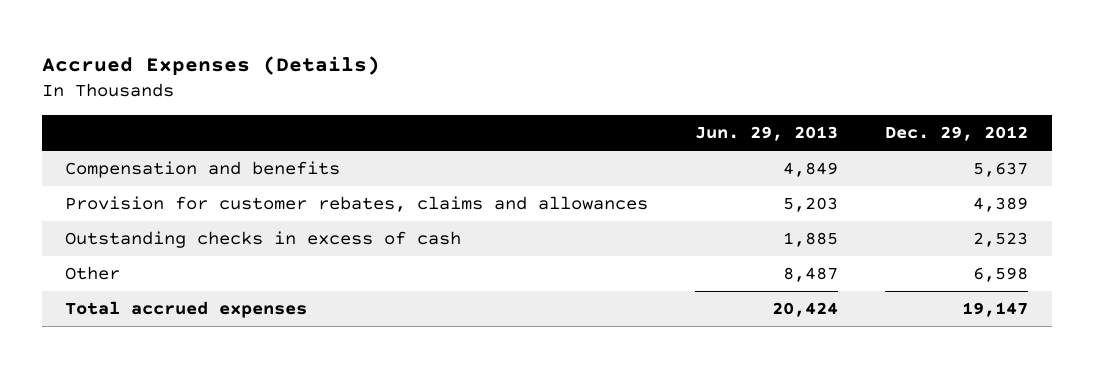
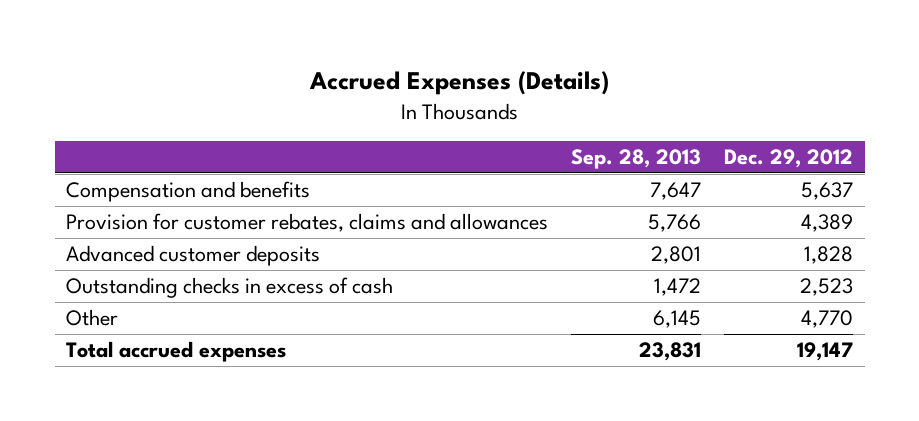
[695,125,839,141] Jun. 29, 2013 -> none
none -> [571,149,702,170] Sep. 28, 2013
none -> [66,245,321,267] Advanced customer deposits
[973,267,1029,283] 6,598 -> [801,310,854,329] 4,770

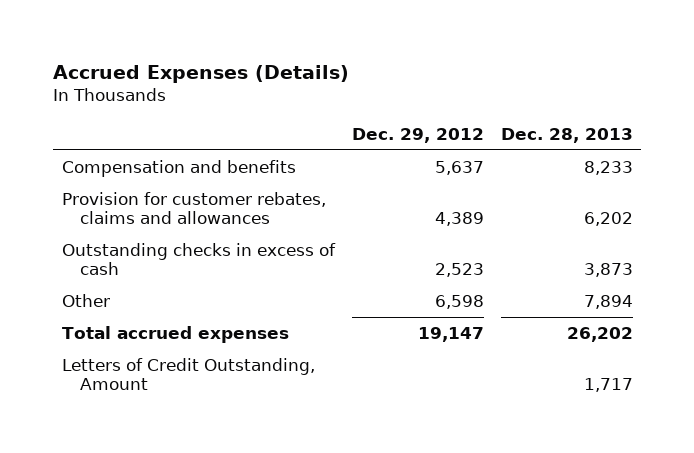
[571,149,702,170] Sep. 28, 2013 -> none
none -> [500,128,633,144] Dec. 28, 2013
[66,245,321,267] Advanced customer deposits -> none
[801,310,854,329] 4,770 -> [434,295,484,310] 6,598
none -> [61,358,315,391] Letters of Credit Outstanding, Amount

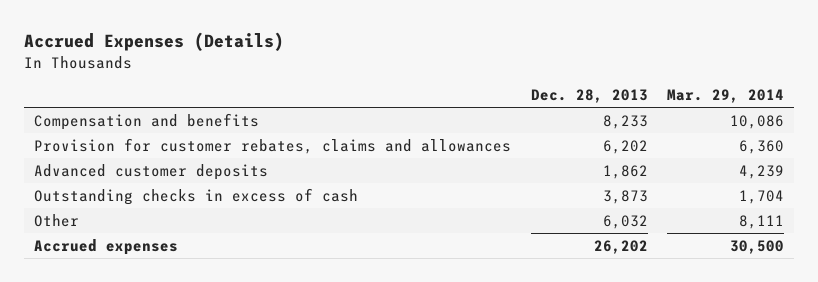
[351,128,484,144] Dec. 29, 2012 -> none
none -> [667,89,785,104] Mar. 29, 2014
none -> [33,163,268,180] Advanced customer deposits
[61,358,315,391] Letters of Credit Outstanding, Amount -> none
[583,295,633,310] 7,894 -> [602,214,648,229] 6,032
[61,326,289,344] Total accrued expenses -> [33,238,178,255] Accrued expenses

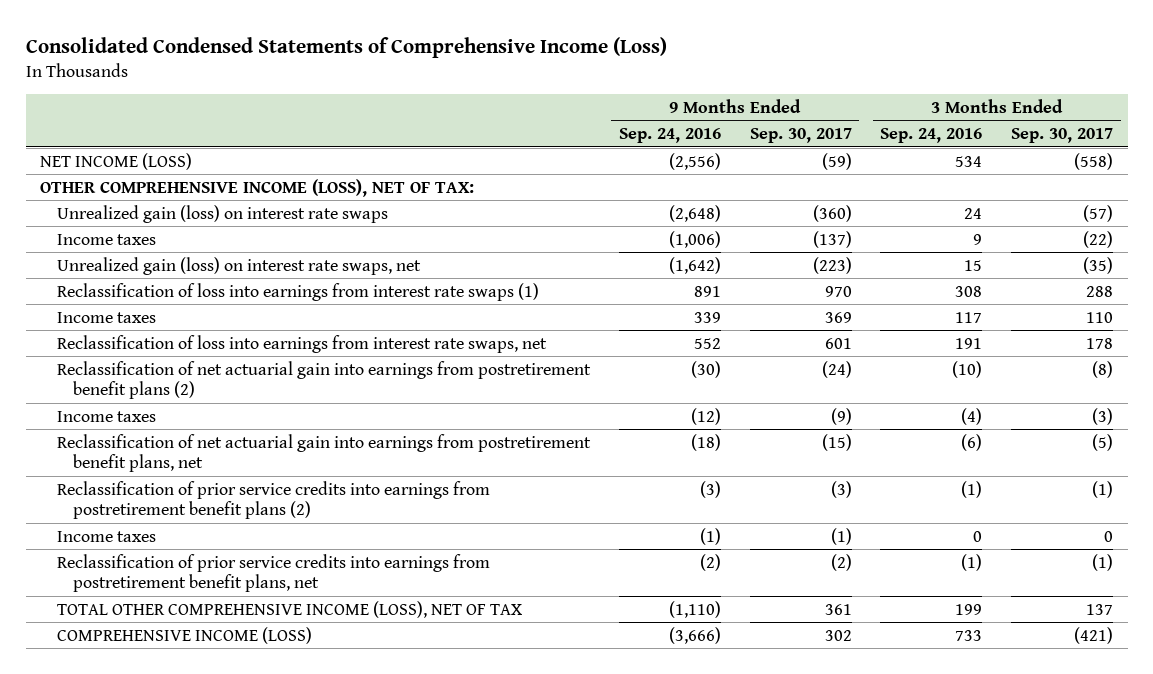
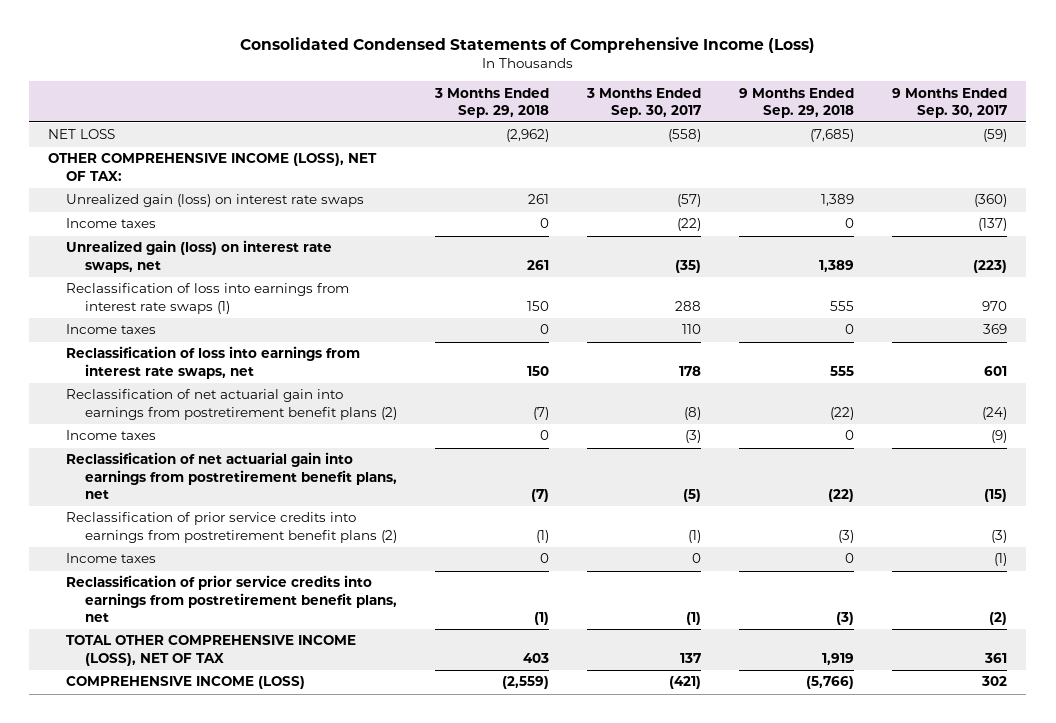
[618,128,721,144] Sep. 24, 2016 -> none
[880,128,983,144] Sep. 24, 2016 -> none
none -> [433,87,549,118] 3 Months Ended Sep. 29, 2018
none -> [738,87,854,118] 9 Months Ended Sep. 29, 2018
[39,152,192,170] NET INCOME (LOSS) -> [48,129,116,140] NET LOSS

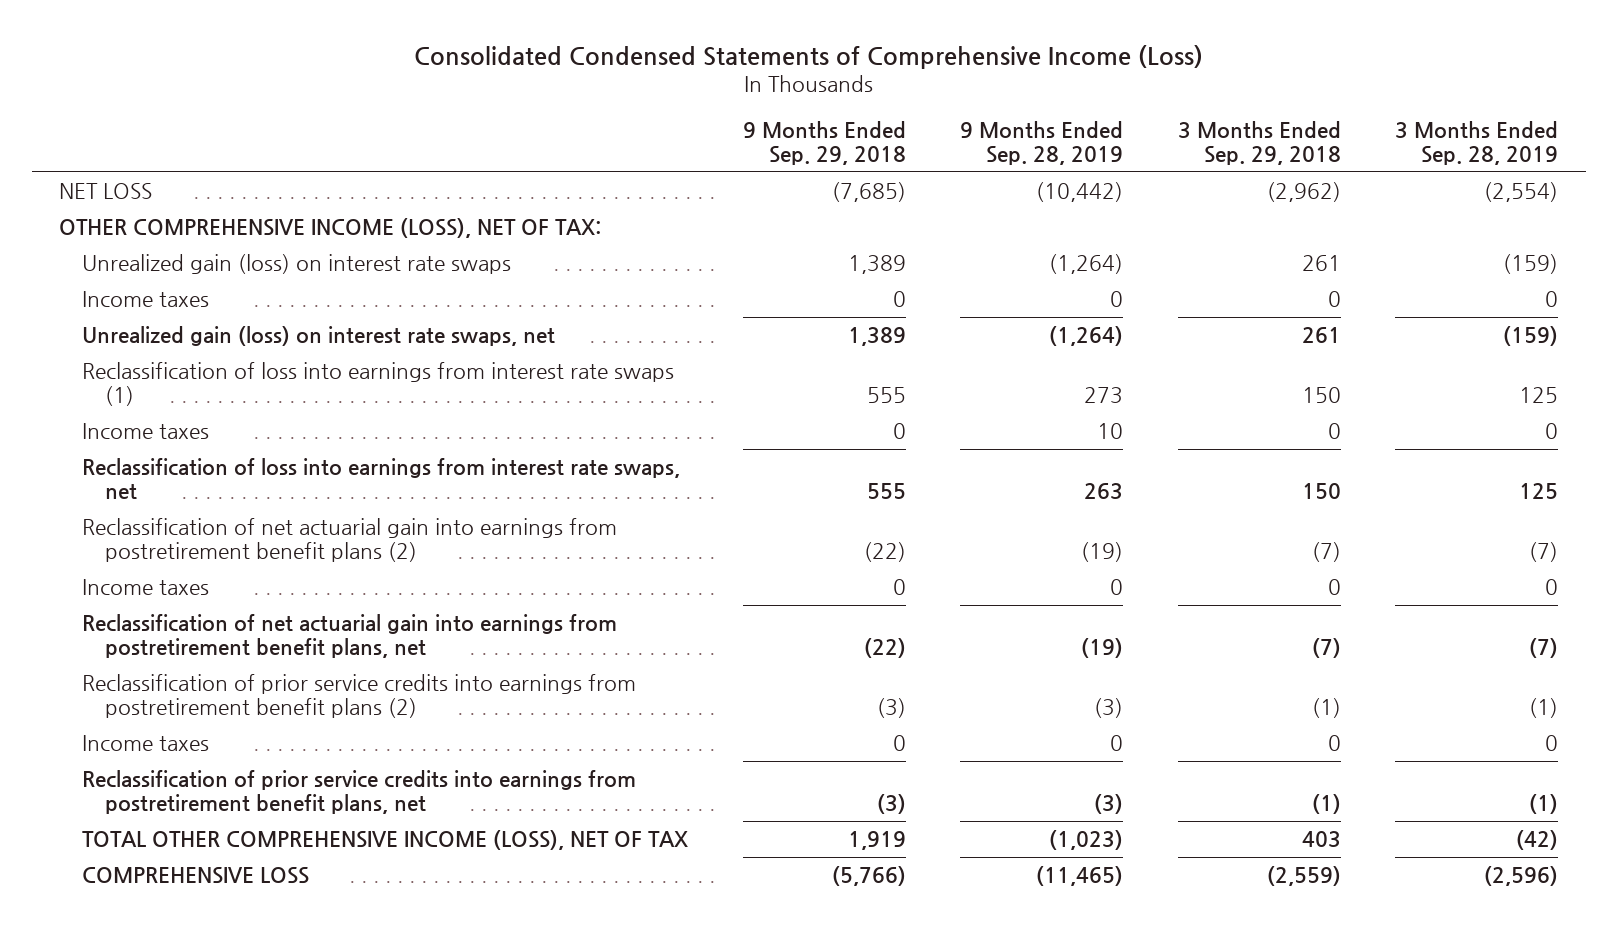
[585,87,701,118] 3 Months Ended Sep. 30, 2017 -> none
[892,87,1008,118] 9 Months Ended Sep. 30, 2017 -> none
none -> [960,121,1124,165] 9 Months Ended Sep. 28, 2019
none -> [1395,121,1559,165] 3 Months Ended Sep. 28, 2019
[66,676,306,690] COMPREHENSIVE INCOME (LOSS) -> [82,867,310,885] COMPREHENSIVE LOSS

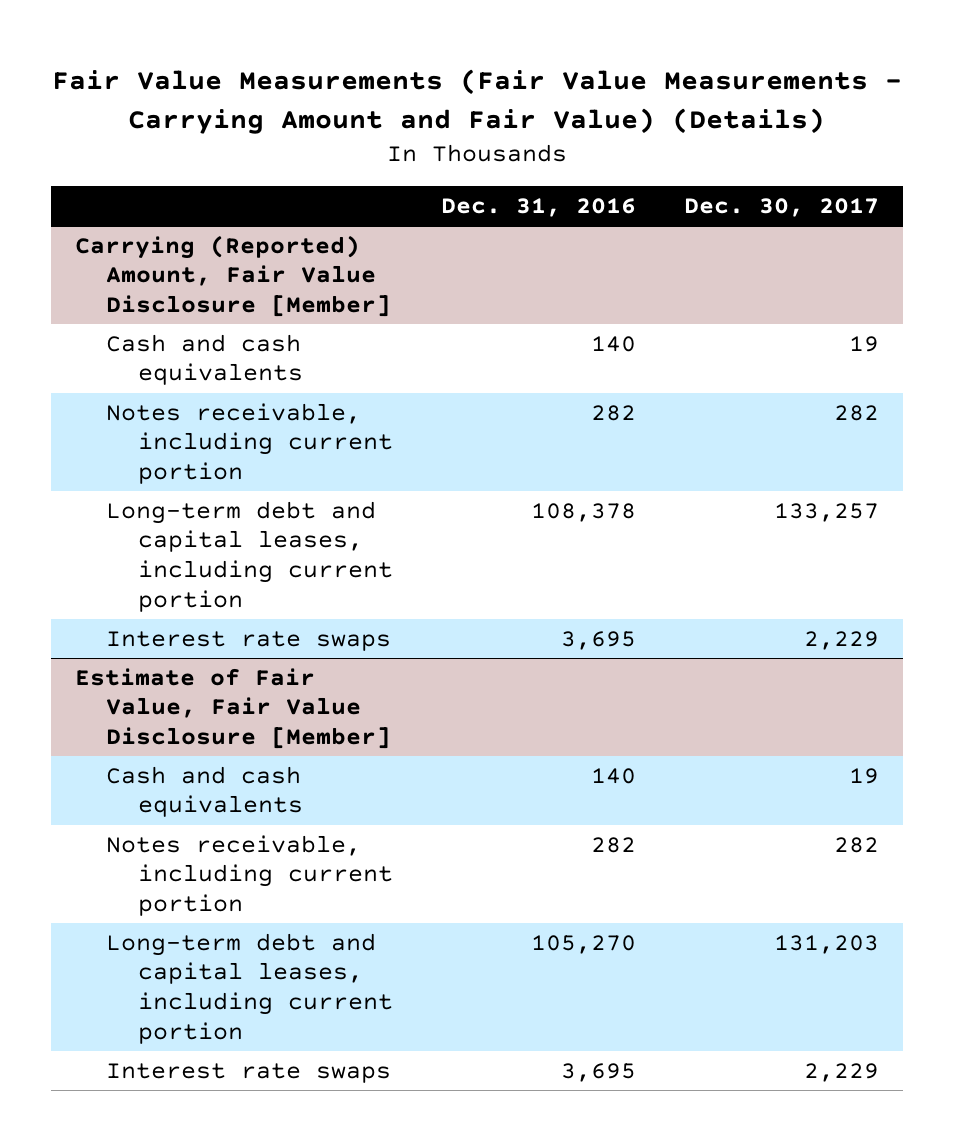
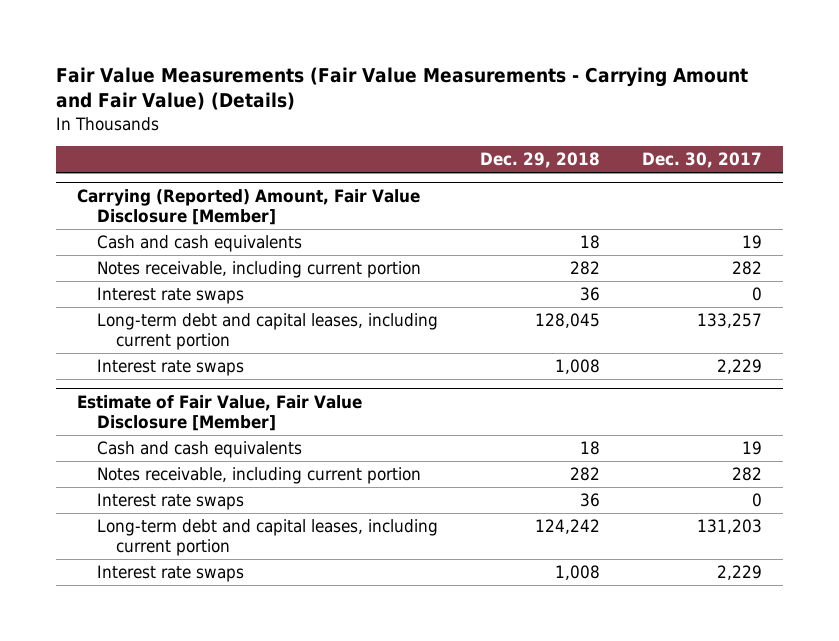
[440,197,636,217] Dec. 31, 2016 -> none
none -> [479,152,600,169] Dec. 29, 2018
none -> [96,287,244,305] Interest rate swaps
none -> [96,493,244,511] Interest rate swaps

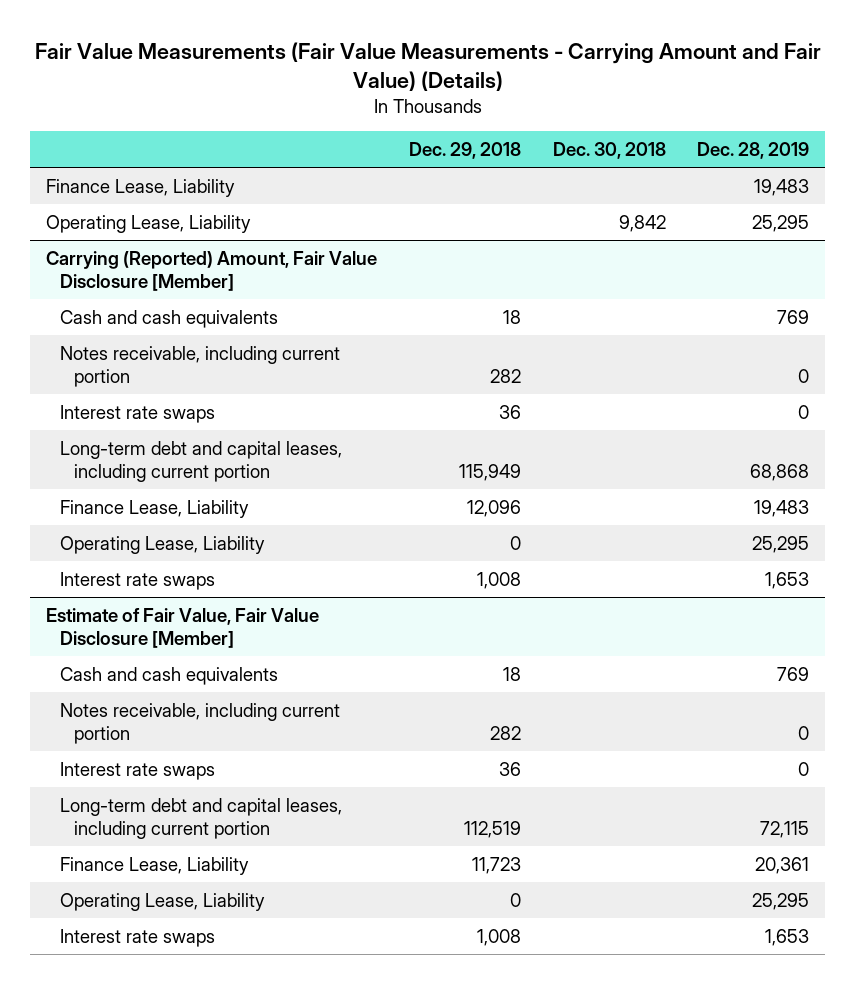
[641,152,762,169] Dec. 30, 2017 -> none
none -> [552,142,666,160] Dec. 30, 2018
none -> [697,142,810,160] Dec. 28, 2019
none -> [46,178,236,197] Finance Lease, Liability
none -> [46,214,252,233] Operating Lease, Liability
[534,313,600,329] 128,045 -> [458,464,521,482] 115,949
none -> [60,499,250,518] Finance Lease, Liability
none -> [60,535,266,554] Operating Lease, Liability
[534,519,600,535] 124,242 -> [463,821,521,839] 112,519
none -> [60,856,250,875] Finance Lease, Liability
none -> [60,892,266,911] Operating Lease, Liability

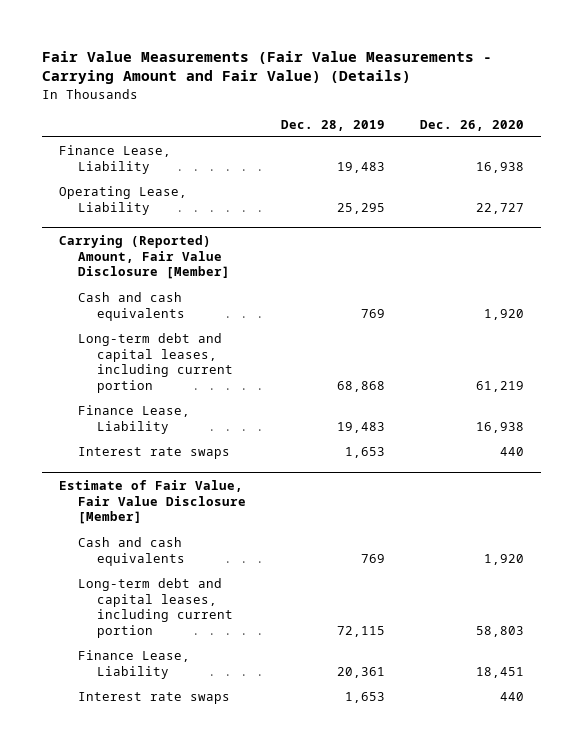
[408,142,521,160] Dec. 29, 2018 -> none
[552,142,666,160] Dec. 30, 2018 -> none
none -> [419,119,524,131] Dec. 26, 2020
[60,345,341,388] Notes receivable, including current portion -> none
[60,404,216,423] Interest rate swaps -> none
[60,535,266,554] Operating Lease, Liability -> none
[60,702,341,745] Notes receivable, including current portion -> none
[60,761,216,780] Interest rate swaps -> none
[60,892,266,911] Operating Lease, Liability -> none

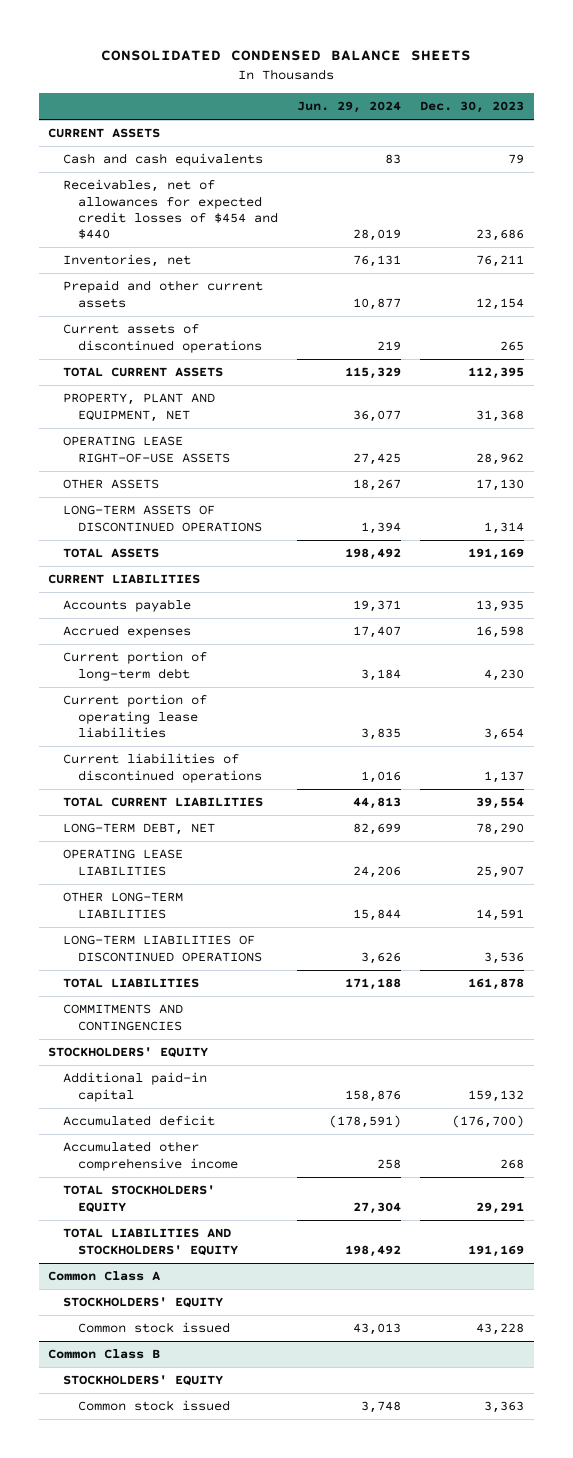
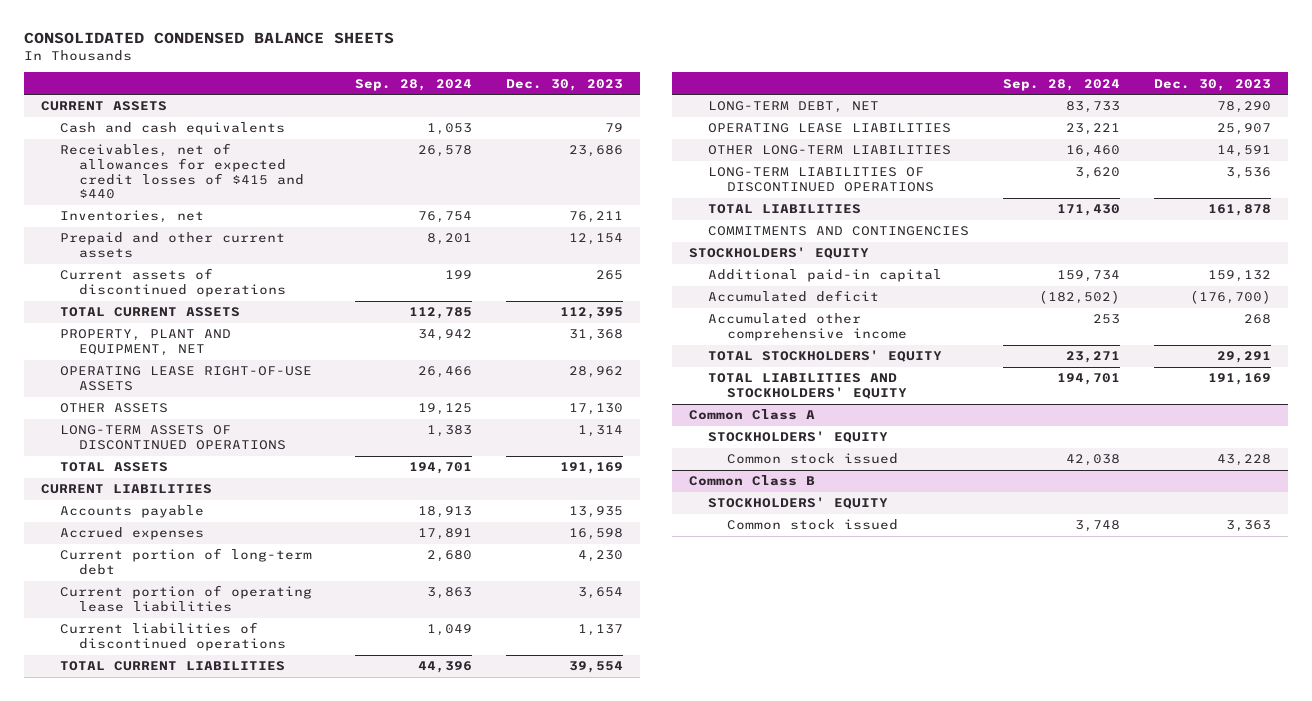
[296,101,401,114] Jun. 29, 2024 -> none
none -> [355,78,473,91] Sep. 28, 2024
[62,179,278,240] Receivables, net of allowances for expected credit losses of $454 and $440 -> [59,143,305,200] Receivables, net of allowances for expected credit losses of $415 and $440

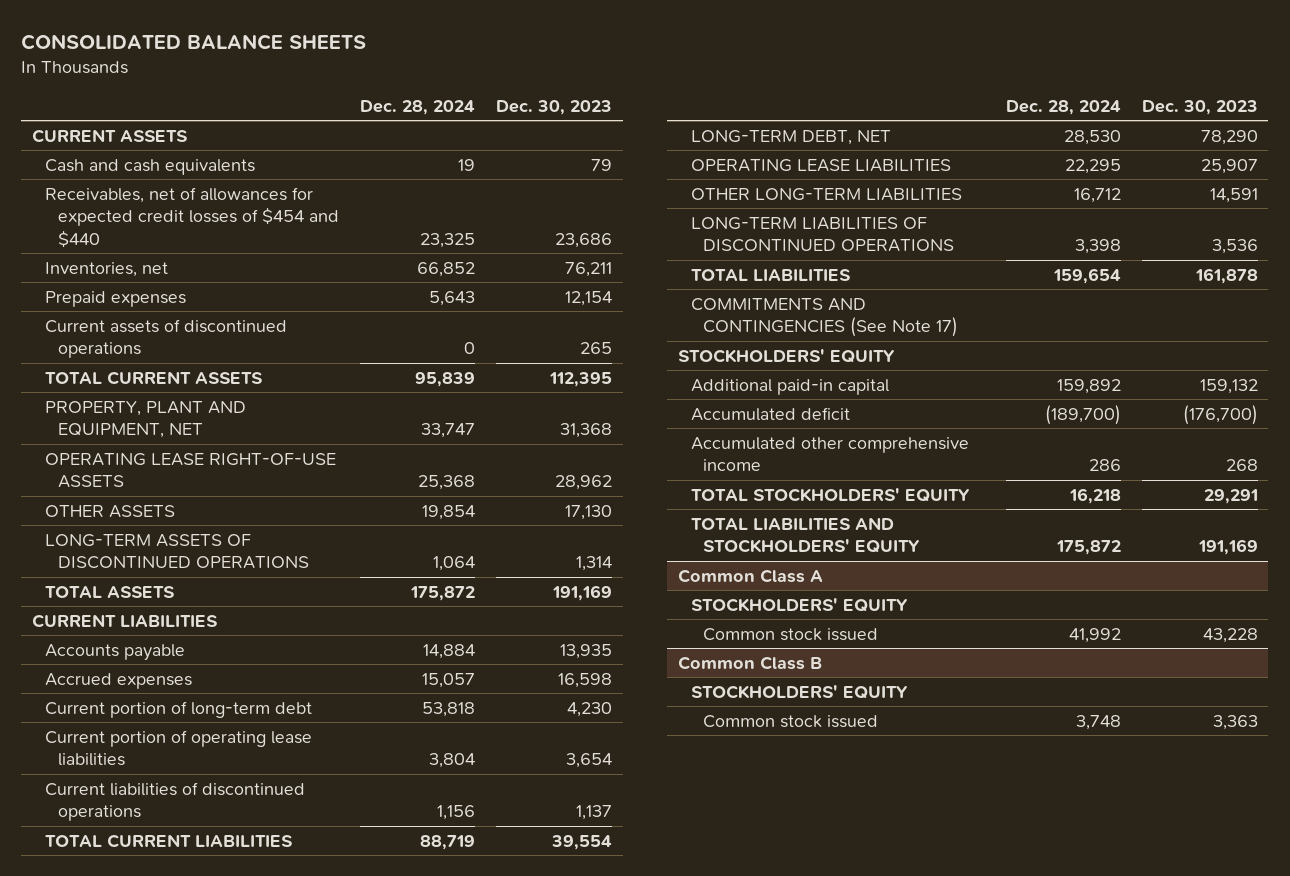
[23,31,394,44] CONSOLIDATED CONDENSED BALANCE SHEETS -> [21,33,367,50] CONSOLIDATED BALANCE SHEETS
[355,78,473,91] Sep. 28, 2024 -> none
none -> [359,99,475,115] Dec. 28, 2024
[59,143,305,200] Receivables, net of allowances for expected credit losses of $415 and $440 -> [44,186,339,248] Receivables, net of allowances for expected credit losses of $454 and $440
[59,232,285,258] Prepaid and other current assets -> [44,290,186,307] Prepaid expenses
[707,226,969,237] COMMITMENTS AND CONTINGENCIES -> [690,297,959,338] COMMITMENTS AND CONTINGENCIES (See Note 17)

